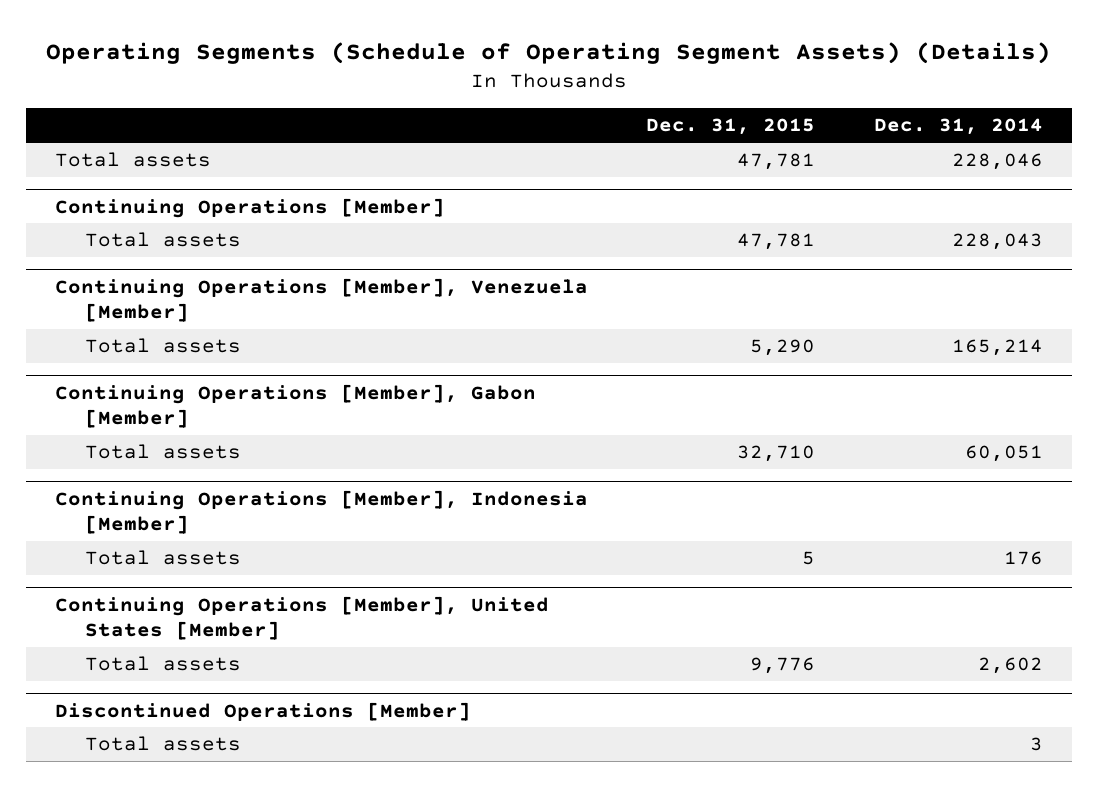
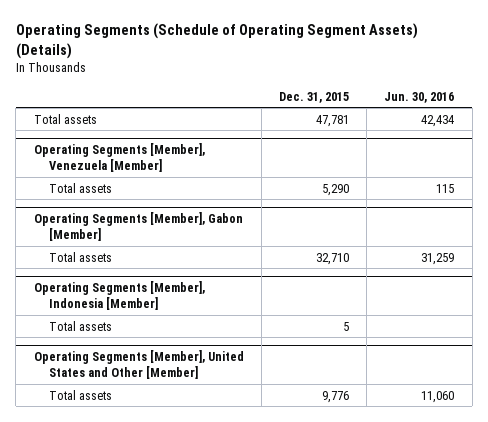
[873,118,1043,136] Dec. 31, 2014 -> none
none -> [384,91,455,103] Jun. 30, 2016
[55,197,446,218] Continuing Operations [Member] -> none
[85,232,242,248] Total assets -> none
[55,277,589,323] Continuing Operations [Member], Venezuela [Member] -> none
none -> [33,142,205,173] Operating Segments [Member], Venezuela [Member]
[55,383,537,429] Continuing Operations [Member], Gabon [Member] -> none
none -> [33,211,243,242] Operating Segments [Member], Gabon [Member]
[55,489,589,535] Continuing Operations [Member], Indonesia [Member] -> none
none -> [33,280,205,311] Operating Segments [Member], Indonesia [Member]
[55,595,550,641] Continuing Operations [Member], United States [Member] -> none
none -> [33,349,244,380] Operating Segments [Member], United States and Other [Member]
[55,701,472,721] Discontinued Operations [Member] -> none
[85,736,242,752] Total assets -> none

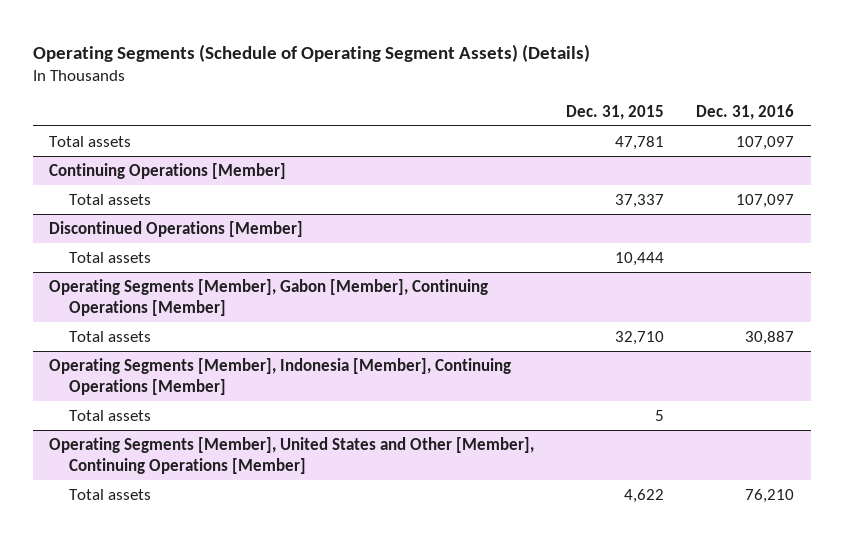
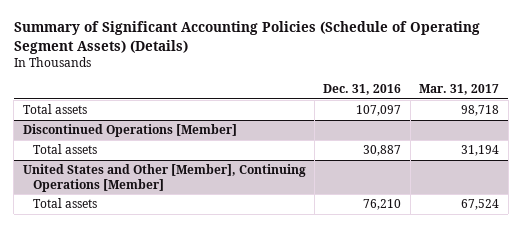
[33,43,591,62] Operating Segments (Schedule of Operating Segment Assets) (Details) -> [13,21,480,54] Summary of Significant Accounting Policies (Schedule of Operating Segment Assets) (Details)
[566,104,665,120] Dec. 31, 2015 -> none
none -> [419,84,500,96] Mar. 31, 2017
[49,162,287,179] Continuing Operations [Member] -> none
[69,193,152,205] Total assets -> none
[69,251,152,263] Total assets -> none
[49,278,489,316] Operating Segments [Member], Gabon [Member], Continuing Operations [Member] -> none
[49,357,512,395] Operating Segments [Member], Indonesia [Member], Continuing Operations [Member] -> none
[69,409,152,421] Total assets -> none
[49,436,535,474] Operating Segments [Member], United States and Other [Member], Continuing Operations [Member] -> [22,164,306,192] United States and Other [Member], Continuing Operations [Member]

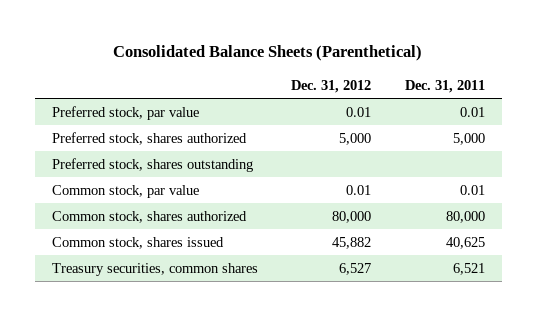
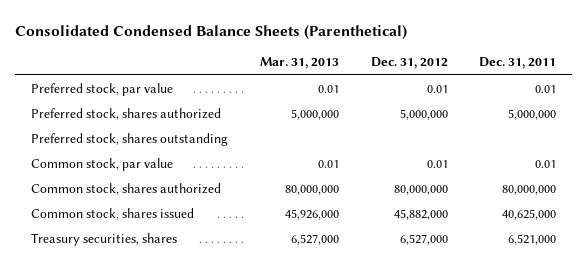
[113,45,423,62] Consolidated Balance Sheets (Parenthetical) -> [15,25,408,41] Consolidated Condensed Balance Sheets (Parenthetical)
none -> [259,57,339,70] Mar. 31, 2013
[339,132,372,145] 5,000 -> [399,108,448,120] 5,000,000
[452,132,485,145] 5,000 -> [508,108,557,120] 5,000,000
[332,210,372,223] 80,000 -> [393,184,448,195] 80,000,000
[445,210,485,223] 80,000 -> [502,184,557,195] 80,000,000
[332,236,372,249] 45,882 -> [393,208,448,220] 45,882,000
[445,236,485,249] 40,625 -> [502,208,557,220] 40,625,000
[51,262,258,276] Treasury securities, common shares -> [31,232,178,246] Treasury securities, shares
[339,262,372,275] 6,527 -> [399,233,448,245] 6,527,000
[452,262,485,275] 6,521 -> [508,233,557,245] 6,521,000

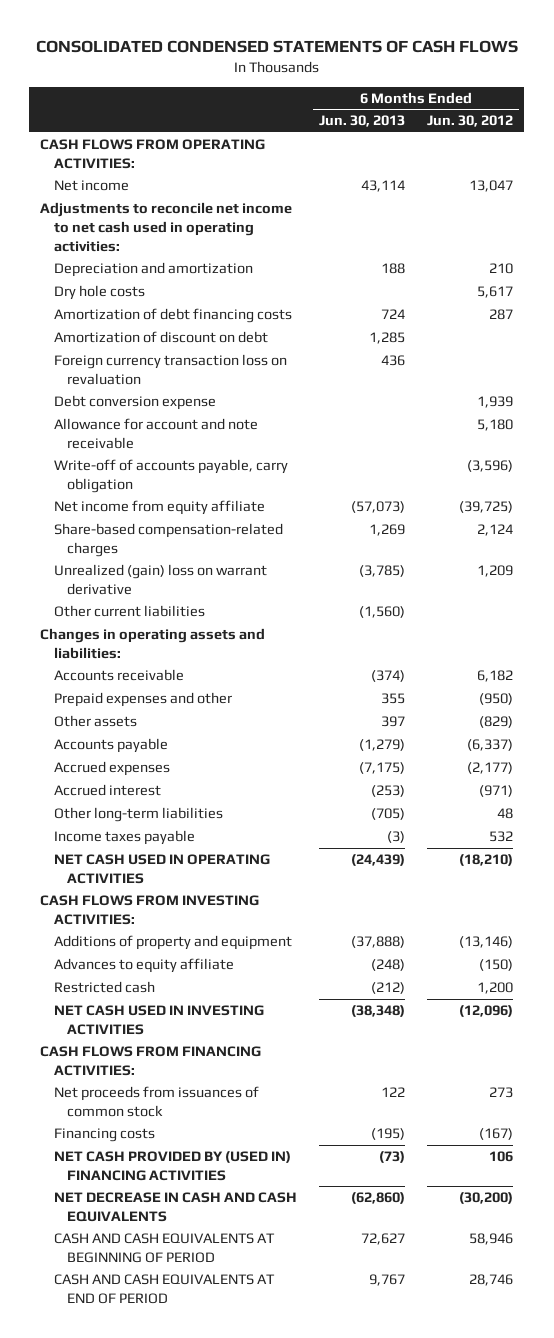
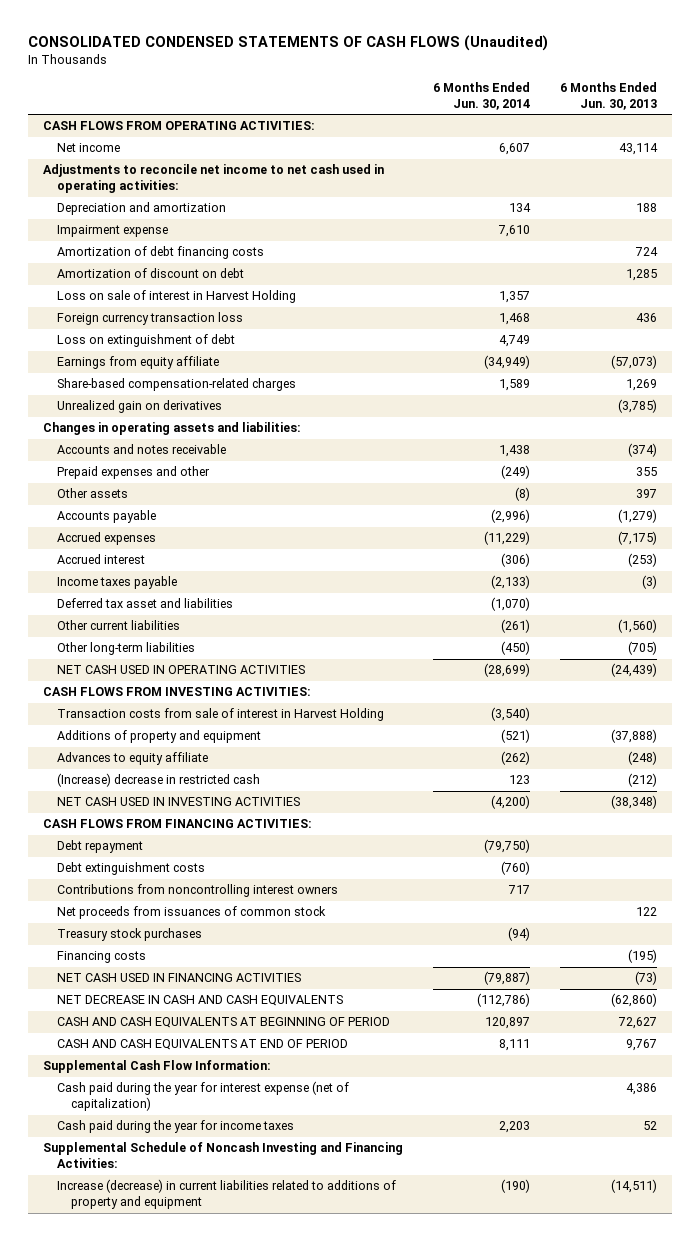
[35,40,518,54] CONSOLIDATED CONDENSED STATEMENTS OF CASH FLOWS -> [27,35,548,52] CONSOLIDATED CONDENSED STATEMENTS OF CASH FLOWS (Unaudited)
[427,115,514,128] Jun. 30, 2012 -> none
none -> [433,81,531,110] 6 Months Ended Jun. 30, 2014
[53,285,145,301] Dry hole costs -> none
none -> [56,225,168,238] Impairment expense
[53,395,216,411] Debt conversion expense -> none
[53,418,258,449] Allowance for account and note receivable -> none
[53,459,288,493] Write-off of accounts payable, carry obligation -> none
none -> [56,290,296,304] Loss on sale of interest in Harvest Holding
[53,354,287,385] Foreign currency transaction loss on revaluation -> [56,312,243,326] Foreign currency transaction loss
none -> [56,334,235,348] Loss on extinguishment of debt
[53,500,265,516] Net income from equity affiliate -> [56,356,219,370] Earnings from equity affiliate
[53,564,267,595] Unrealized (gain) loss on warrant derivative -> [56,400,222,414] Unrealized gain on derivatives
[53,669,184,682] Accounts receivable -> [56,444,226,455] Accounts and notes receivable
none -> [56,598,233,609] Deferred tax asset and liabilities
[53,605,205,618] Other current liabilities -> [56,620,180,631] Other current liabilities
[53,807,223,823] Other long-term liabilities -> [56,642,195,656] Other long-term liabilities
none -> [56,708,384,722] Transaction costs from sale of interest in Harvest Holding
[53,981,155,994] Restricted cash -> [56,773,260,788] (Increase) decrease in restricted cash
none -> [56,840,143,854] Debt repayment
none -> [56,862,205,876] Debt extinguishment costs
none -> [56,884,338,898] Contributions from noncontrolling interest owners
none -> [56,928,202,942] Treasury stock purchases
[53,1151,291,1181] NET CASH PROVIDED BY (USED IN) FINANCING ACTIVITIES -> [56,973,301,983] NET CASH USED IN FINANCING ACTIVITIES
none -> [43,1060,272,1074] Supplemental Cash Flow Information:
none -> [56,1081,349,1112] Cash paid during the year for interest expense (net of capitalization)
none -> [56,1120,294,1134] Cash paid during the year for income taxes
none -> [43,1142,404,1169] Supplemental Schedule of Noncash Investing and Financing Activities:
none -> [56,1179,396,1210] Increase (decrease) in current liabilities related to additions of property and equipment

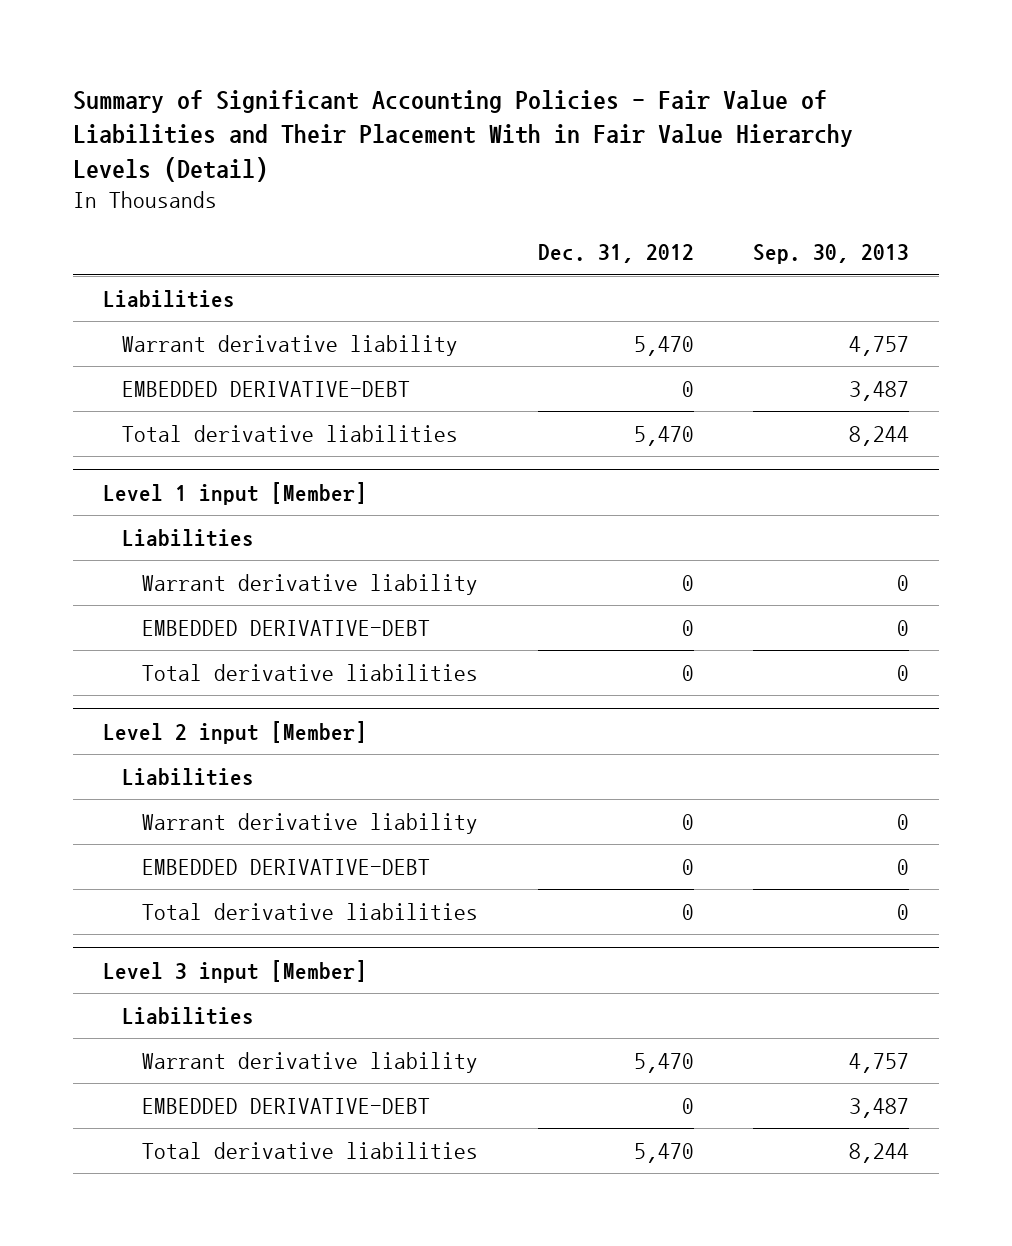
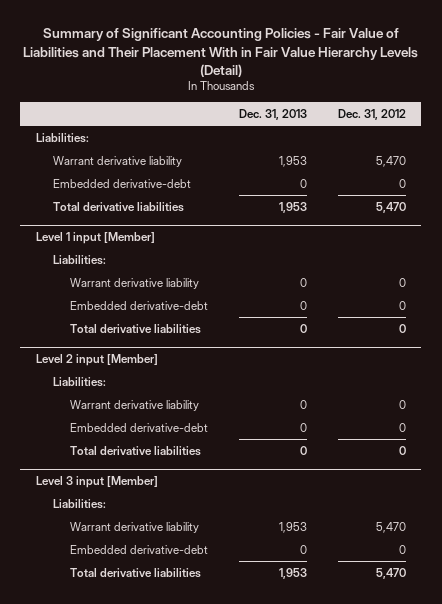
[753,244,910,265] Sep. 30, 2013 -> none
none -> [238,108,307,120] Dec. 31, 2013
[102,289,235,308] Liabilities -> [35,132,89,143] Liabilities:
[122,380,411,397] EMBEDDED DERIVATIVE-DEBT -> [52,178,191,188] Embedded derivative-debt
[122,528,255,547] Liabilities -> [52,254,106,265] Liabilities:
[141,619,430,636] EMBEDDED DERIVATIVE-DEBT -> [69,300,208,310] Embedded derivative-debt
[122,767,255,786] Liabilities -> [52,376,106,387] Liabilities:
[141,858,430,875] EMBEDDED DERIVATIVE-DEBT -> [69,422,208,432] Embedded derivative-debt
[122,1006,255,1025] Liabilities -> [52,498,106,509] Liabilities:
[141,1097,430,1114] EMBEDDED DERIVATIVE-DEBT -> [69,544,208,554] Embedded derivative-debt

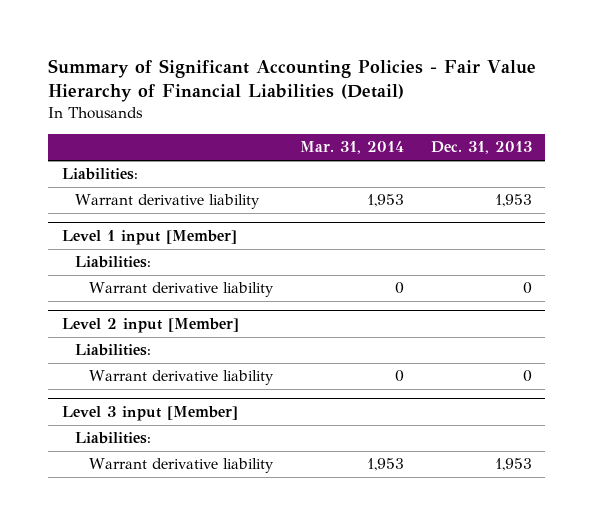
[22,28,418,77] Summary of Significant Accounting Policies - Fair Value of Liabilities and Their Placement With in Fair Value Hierarchy Levels (Detail) -> [48,58,537,102] Summary of Significant Accounting Policies - Fair Value Hierarchy of Financial Liabilities (Detail)
[337,108,406,120] Dec. 31, 2012 -> none
none -> [299,141,404,155] Mar. 31, 2014
[52,178,191,188] Embedded derivative-debt -> none
[52,201,184,212] Total derivative liabilities -> none
[69,300,208,310] Embedded derivative-debt -> none
[69,323,201,334] Total derivative liabilities -> none
[69,422,208,432] Embedded derivative-debt -> none
[69,445,201,456] Total derivative liabilities -> none
[69,544,208,554] Embedded derivative-debt -> none
[69,567,201,578] Total derivative liabilities -> none

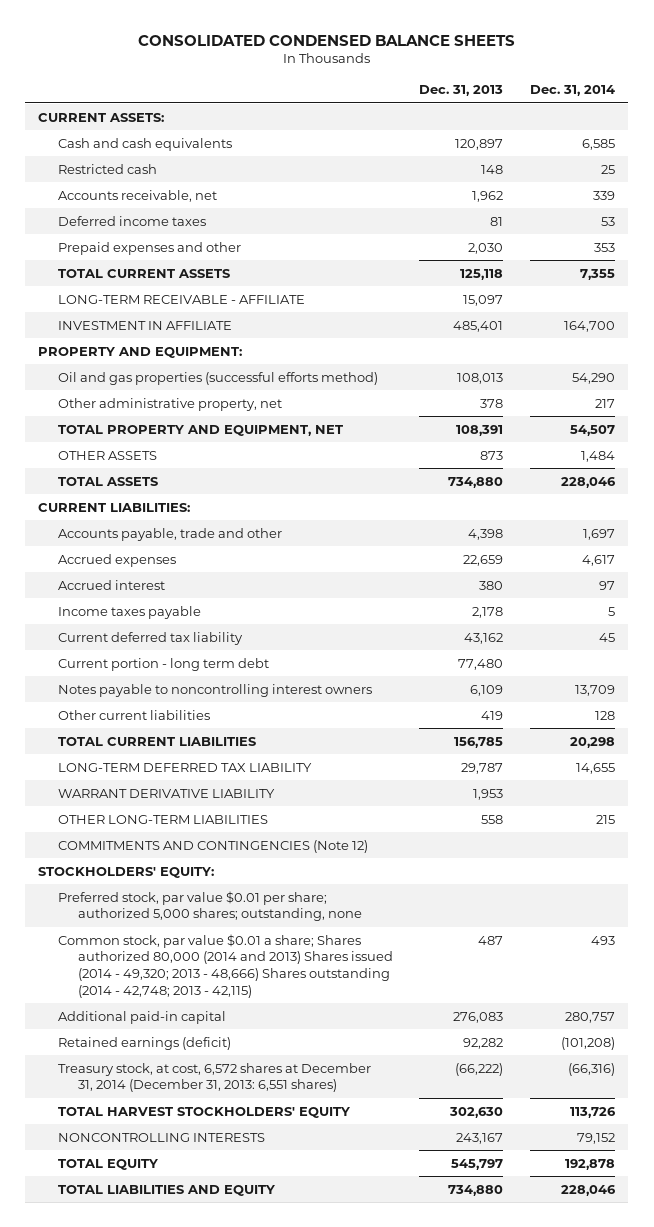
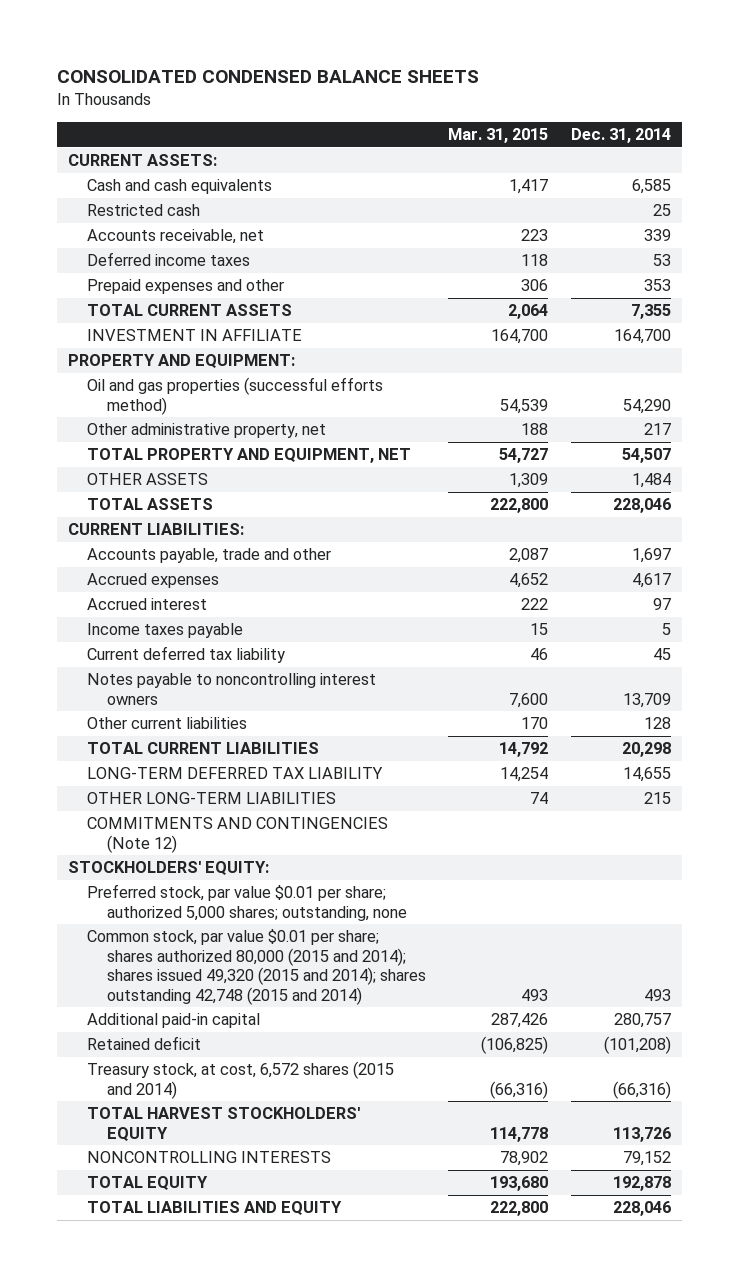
[419,85,504,97] Dec. 31, 2013 -> none
none -> [448,128,549,144] Mar. 31, 2015
[58,294,306,304] LONG-TERM RECEIVABLE - AFFILIATE -> none
[58,657,270,671] Current portion - long term debt -> none
[58,788,276,798] WARRANT DERIVATIVE LIABILITY -> none
[58,933,393,999] Common stock, par value $0.01 a share; Shares authorized 80,000 (2014 and 2013) Shares issued (2014 - 49,320; 2013 - 48,666) Shares outstanding (2014 - 42,748; 2013 - 42,115) -> [87,929,426,1005] Common stock, par value $0.01 per share; shares authorized 80,000 (2015 and 2014); shares issued 49,320 (2015 and 2014); shares outstanding 42,748 (2015 and 2014)
[58,1036,232,1050] Retained earnings (deficit) -> [87,1036,202,1051] Retained deficit
[58,1062,372,1093] Treasury stock, at cost, 6,572 shares at December 31, 2014 (December 31, 2013: 6,551 shares) -> [87,1061,395,1099] Treasury stock, at cost, 6,572 shares (2015 and 2014)

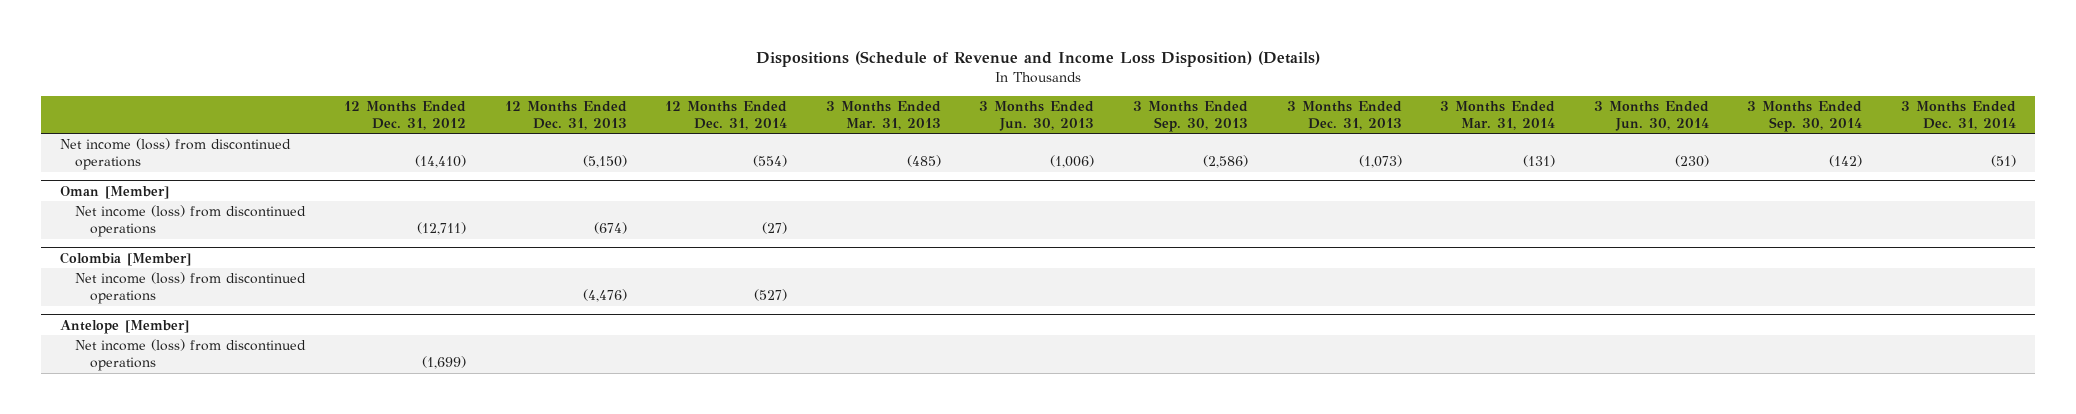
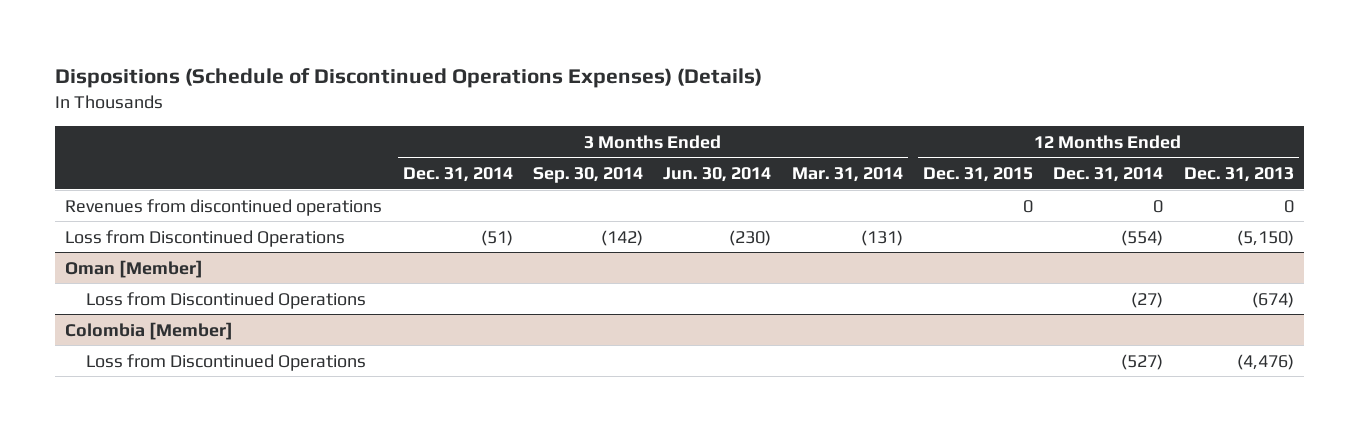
[756,50,1321,67] Dispositions (Schedule of Revenue and Income Loss Disposition) (Details) -> [55,68,763,89] Dispositions (Schedule of Discontinued Operations Expenses) (Details)
[344,101,467,130] 12 Months Ended Dec. 31, 2012 -> none
[825,101,941,130] 3 Months Ended Mar. 31, 2013 -> none
[979,101,1095,131] 3 Months Ended Jun. 30, 2013 -> none
[1132,101,1248,132] 3 Months Ended Sep. 30, 2013 -> none
[1286,101,1402,130] 3 Months Ended Dec. 31, 2013 -> none
none -> [922,167,1033,183] Dec. 31, 2015
none -> [65,198,383,216] Revenues from discontinued operations
[60,138,292,170] Net income (loss) from discontinued operations -> [65,229,346,247] Loss from Discontinued Operations
[75,205,307,237] Net income (loss) from discontinued operations -> [86,291,367,309] Loss from Discontinued Operations
[60,319,190,334] Antelope [Member] -> none
[75,339,307,371] Net income (loss) from discontinued operations -> none
[75,272,307,304] Net income (loss) from discontinued operations -> [86,353,367,371] Loss from Discontinued Operations

